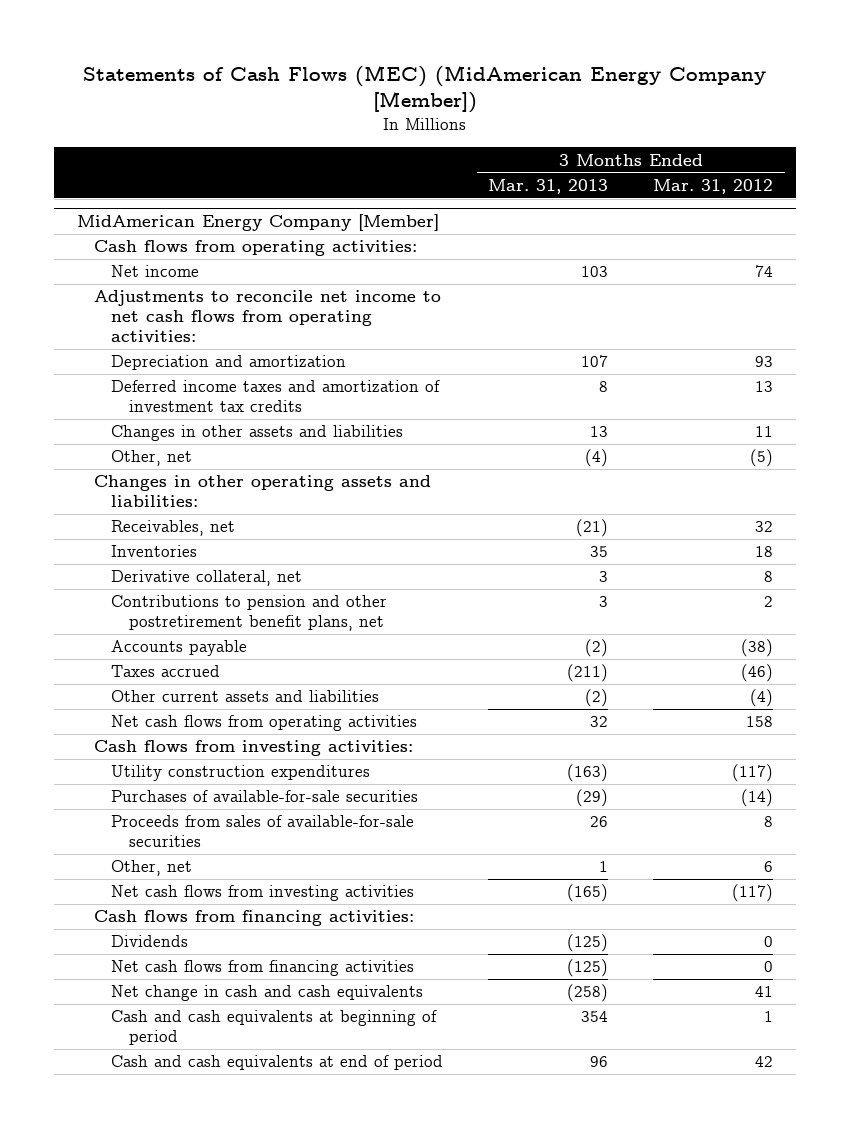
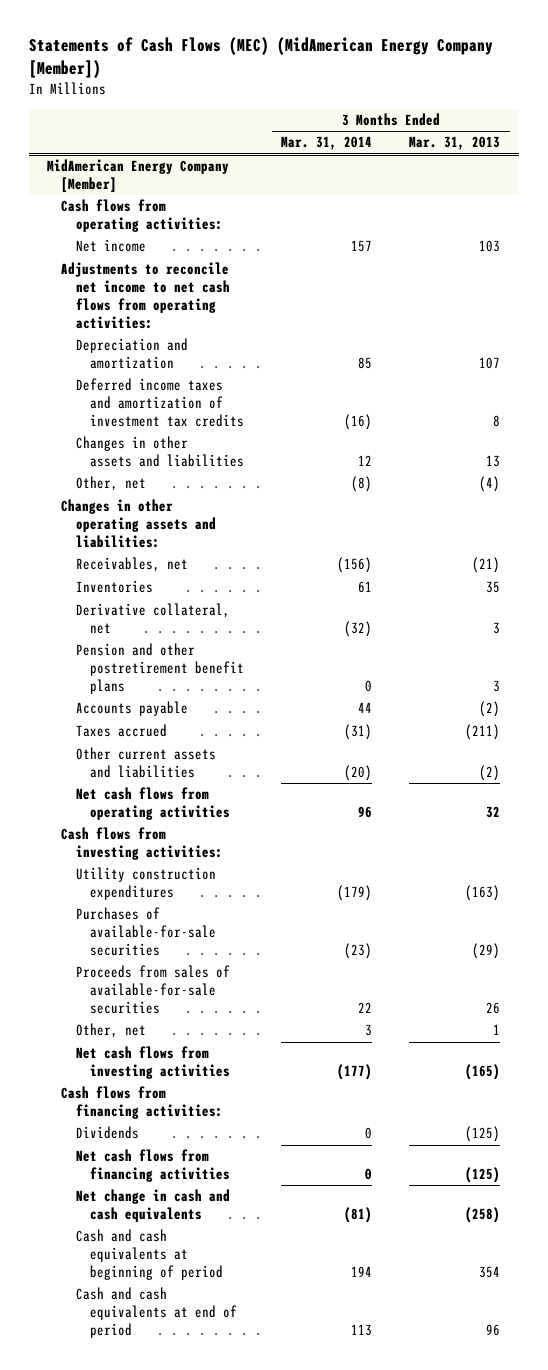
[653,178,774,194] Mar. 31, 2012 -> none
none -> [281,136,373,151] Mar. 31, 2014
[111,595,388,632] Contributions to pension and other postretirement benefit plans, net -> [75,643,244,695] Pension and other postretirement benefit plans

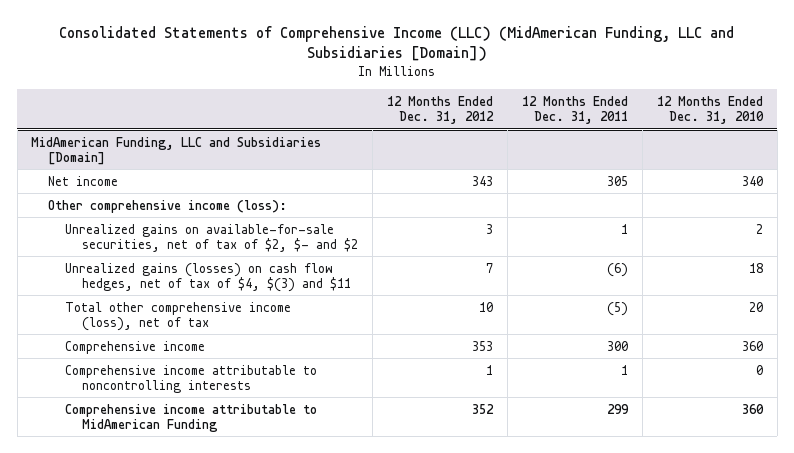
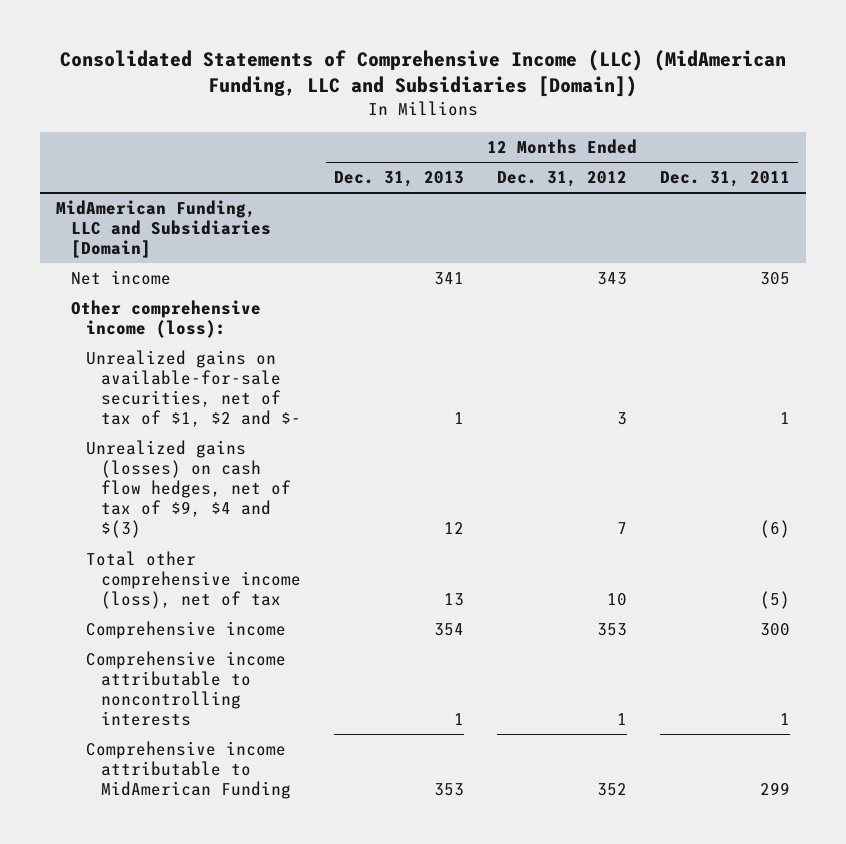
[656,95,764,125] 12 Months Ended Dec. 31, 2010 -> none
none -> [333,171,464,188] Dec. 31, 2013
[65,223,359,252] Unrealized gains on available-for-sale securities, net of tax of $2, $- and $2 -> [86,350,302,428] Unrealized gains on available-for-sale securities, net of tax of $1, $2 and $-
[65,262,352,292] Unrealized gains (losses) on cash flow hedges, net of tax of $4, $(3) and $11 -> [86,440,292,539] Unrealized gains (losses) on cash flow hedges, net of tax of $9, $4 and $(3)

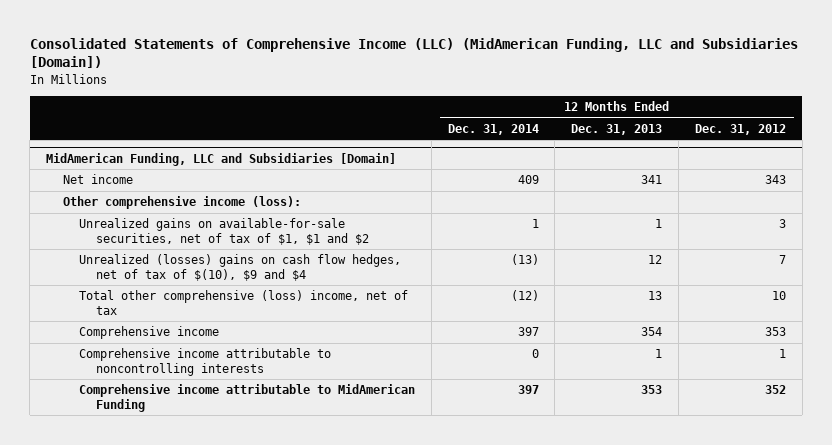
[659,171,790,188] Dec. 31, 2011 -> none
none -> [447,124,539,136] Dec. 31, 2014
[86,350,302,428] Unrealized gains on available-for-sale securities, net of tax of $1, $2 and $- -> [79,218,369,246] Unrealized gains on available-for-sale securities, net of tax of $1, $1 and $2
[86,440,292,539] Unrealized gains (losses) on cash flow hedges, net of tax of $9, $4 and $(3) -> [79,254,402,282] Unrealized (losses) gains on cash flow hedges, net of tax of $(10), $9 and $4
[86,551,302,610] Total other comprehensive income (loss), net of tax -> [79,290,409,316] Total other comprehensive (loss) income, net of tax

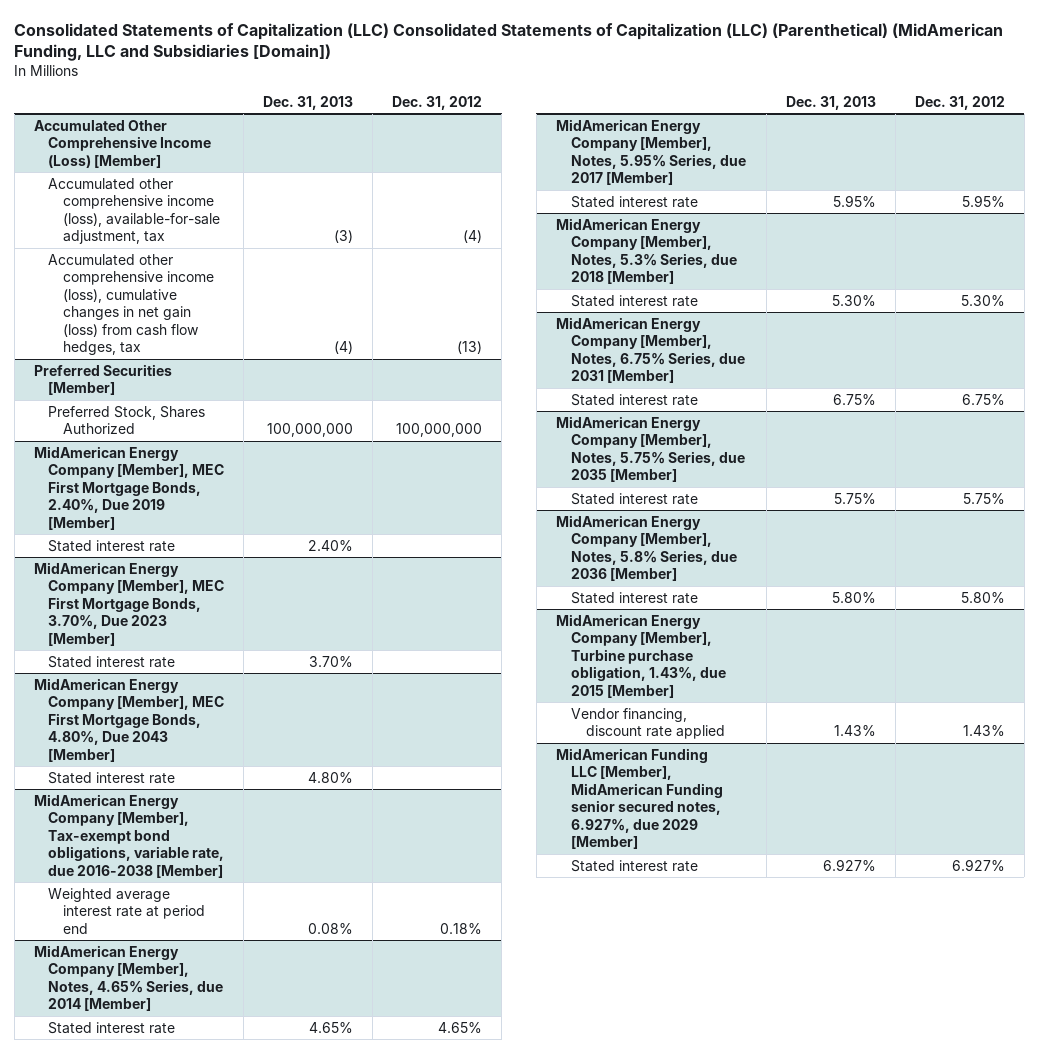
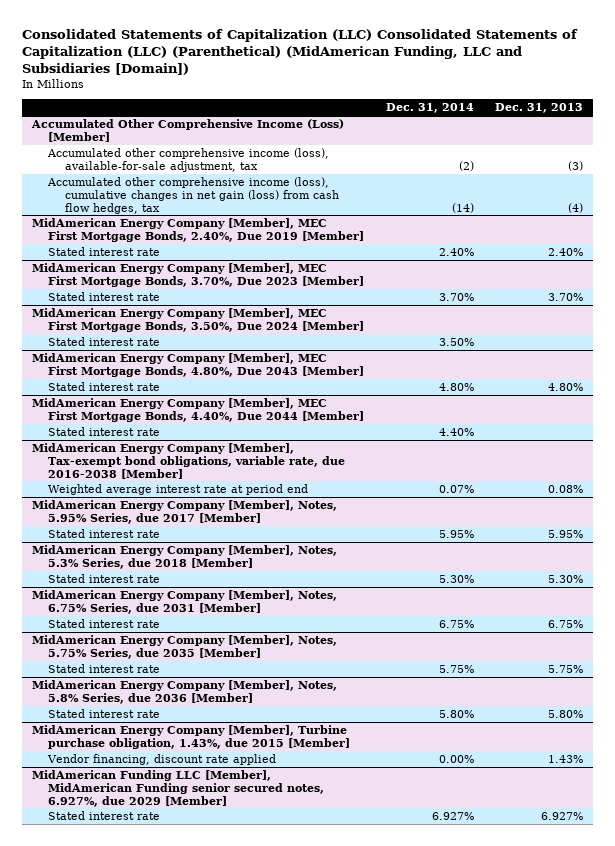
[392,95,483,110] Dec. 31, 2012 -> none
none -> [385,103,474,114] Dec. 31, 2014
[33,363,172,396] Preferred Securities [Member] -> none
[48,405,206,435] Preferred Stock, Shares Authorized -> none
none -> [32,308,365,332] MidAmerican Energy Company [Member], MEC First Mortgage Bonds, 3.50%, Due 2024 [Member]
none -> [48,337,161,347] Stated interest rate
none -> [32,398,365,422] MidAmerican Energy Company [Member], MEC First Mortgage Bonds, 4.40%, Due 2044 [Member]
none -> [48,427,161,437] Stated interest rate
[33,944,224,1012] MidAmerican Energy Company [Member], Notes, 4.65% Series, due 2014 [Member] -> none
[48,1021,176,1034] Stated interest rate -> none

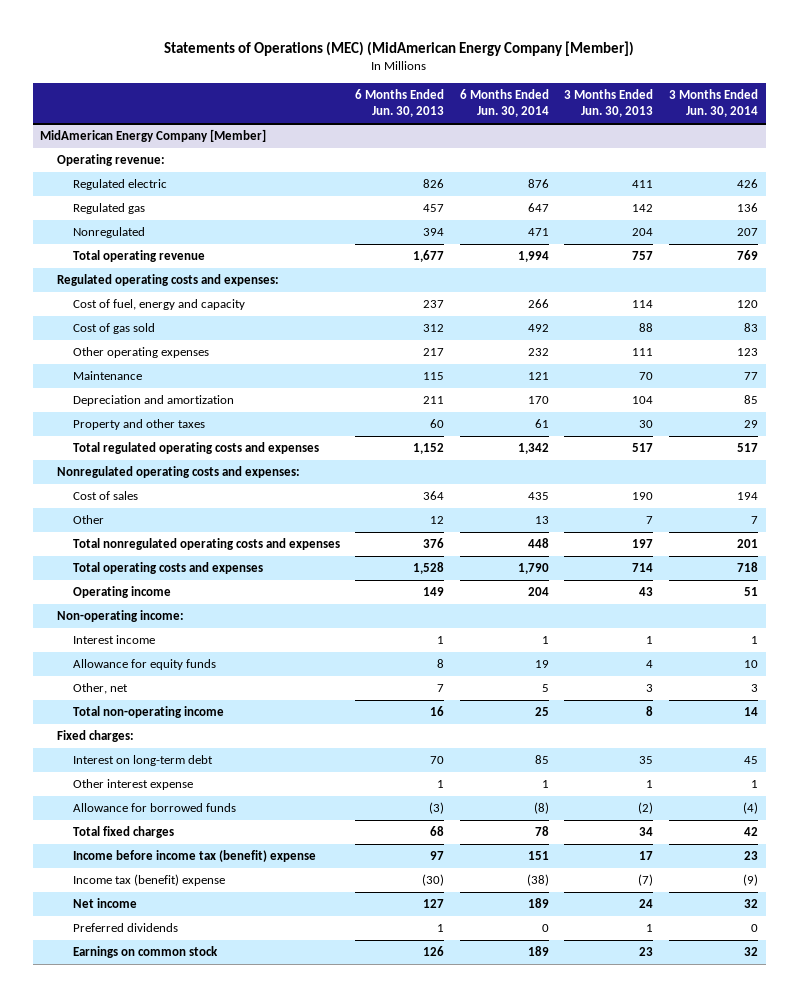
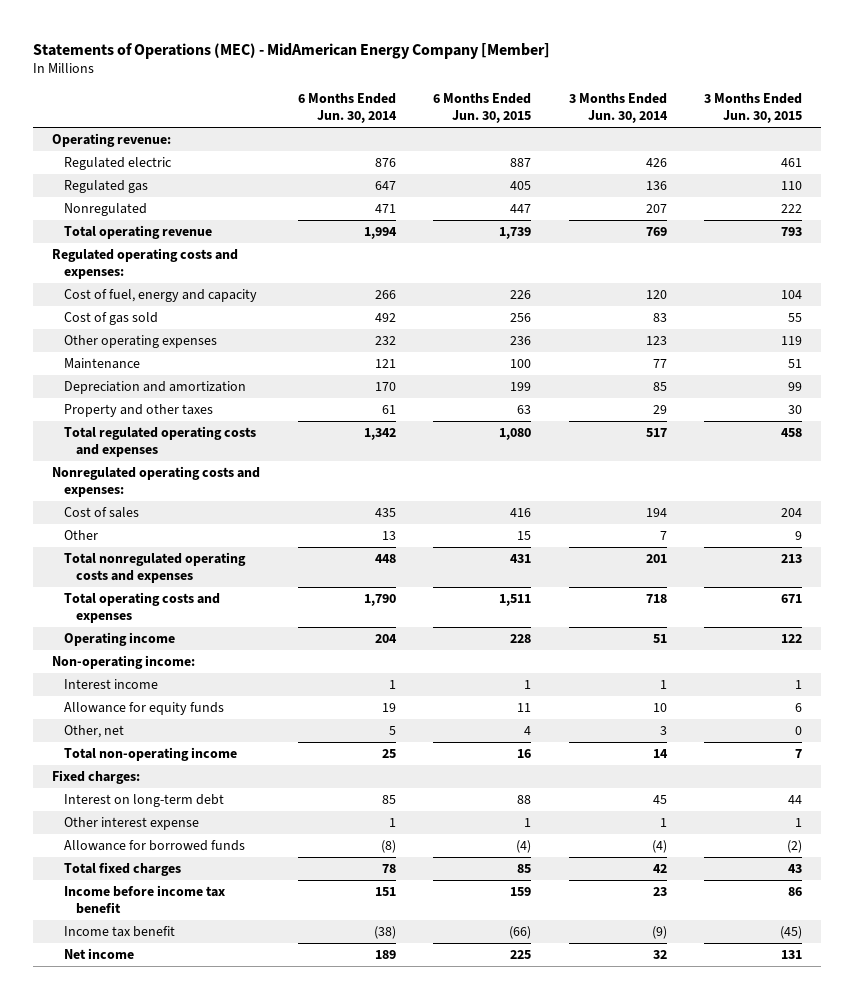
[164,40,635,56] Statements of Operations (MEC) (MidAmerican Energy Company [Member]) -> [33,42,551,59] Statements of Operations (MEC) - MidAmerican Energy Company [Member]
[355,89,445,118] 6 Months Ended Jun. 30, 2013 -> none
[564,89,654,118] 3 Months Ended Jun. 30, 2013 -> none
none -> [433,93,532,124] 6 Months Ended Jun. 30, 2015
none -> [704,93,803,124] 3 Months Ended Jun. 30, 2015
[40,129,267,143] MidAmerican Energy Company [Member] -> none
[72,850,316,863] Income before income tax (benefit) expense -> [64,885,226,915] Income before income tax benefit
[72,874,225,887] Income tax (benefit) expense -> [64,926,176,938] Income tax benefit
[72,923,178,933] Preferred dividends -> none
[72,946,218,959] Earnings on common stock -> none

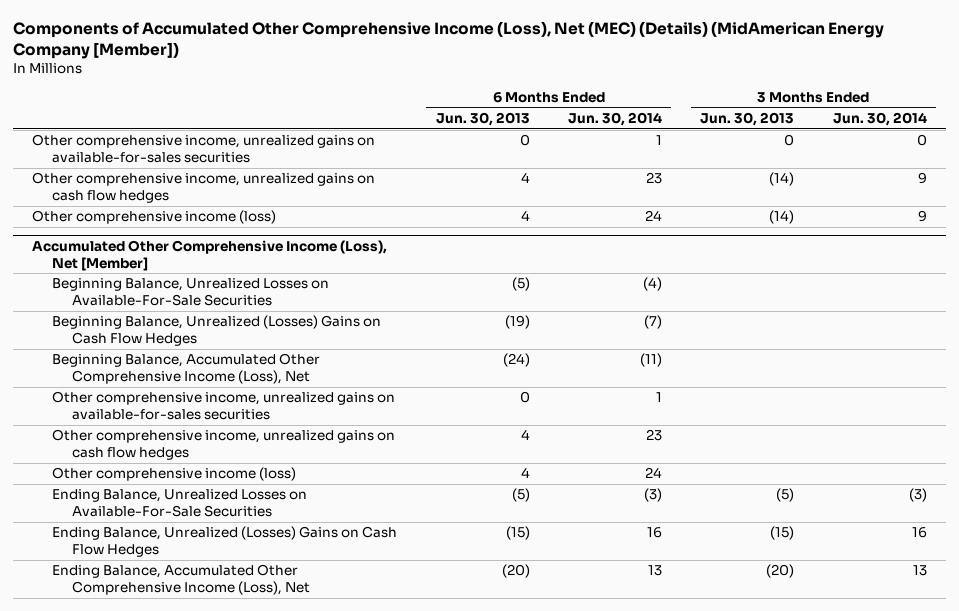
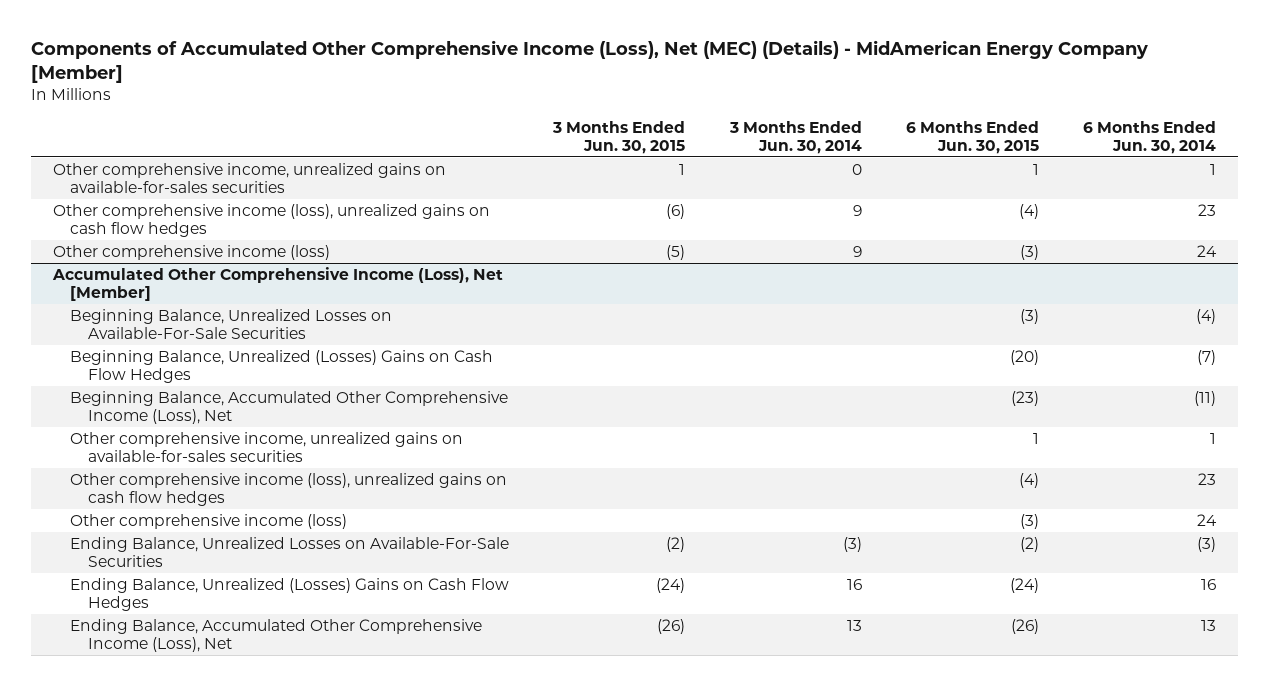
[12,21,884,60] Components of Accumulated Other Comprehensive Income (Loss), Net (MEC) (Details) (MidAmerican Energy Company [Member]) -> [30,39,1148,84] Components of Accumulated Other Comprehensive Income (Loss), Net (MEC) (Details) - MidAmerican Energy Company [Member]
[435,112,530,127] Jun. 30, 2013 -> none
[700,112,795,127] Jun. 30, 2013 -> none
none -> [552,120,686,154] 3 Months Ended Jun. 30, 2015
none -> [905,120,1039,154] 6 Months Ended Jun. 30, 2015
[32,172,376,204] Other comprehensive income, unrealized gains on cash flow hedges -> [52,204,490,237] Other comprehensive income (loss), unrealized gains on cash flow hedges
[52,429,396,461] Other comprehensive income, unrealized gains on cash flow hedges -> [70,473,508,506] Other comprehensive income (loss), unrealized gains on cash flow hedges

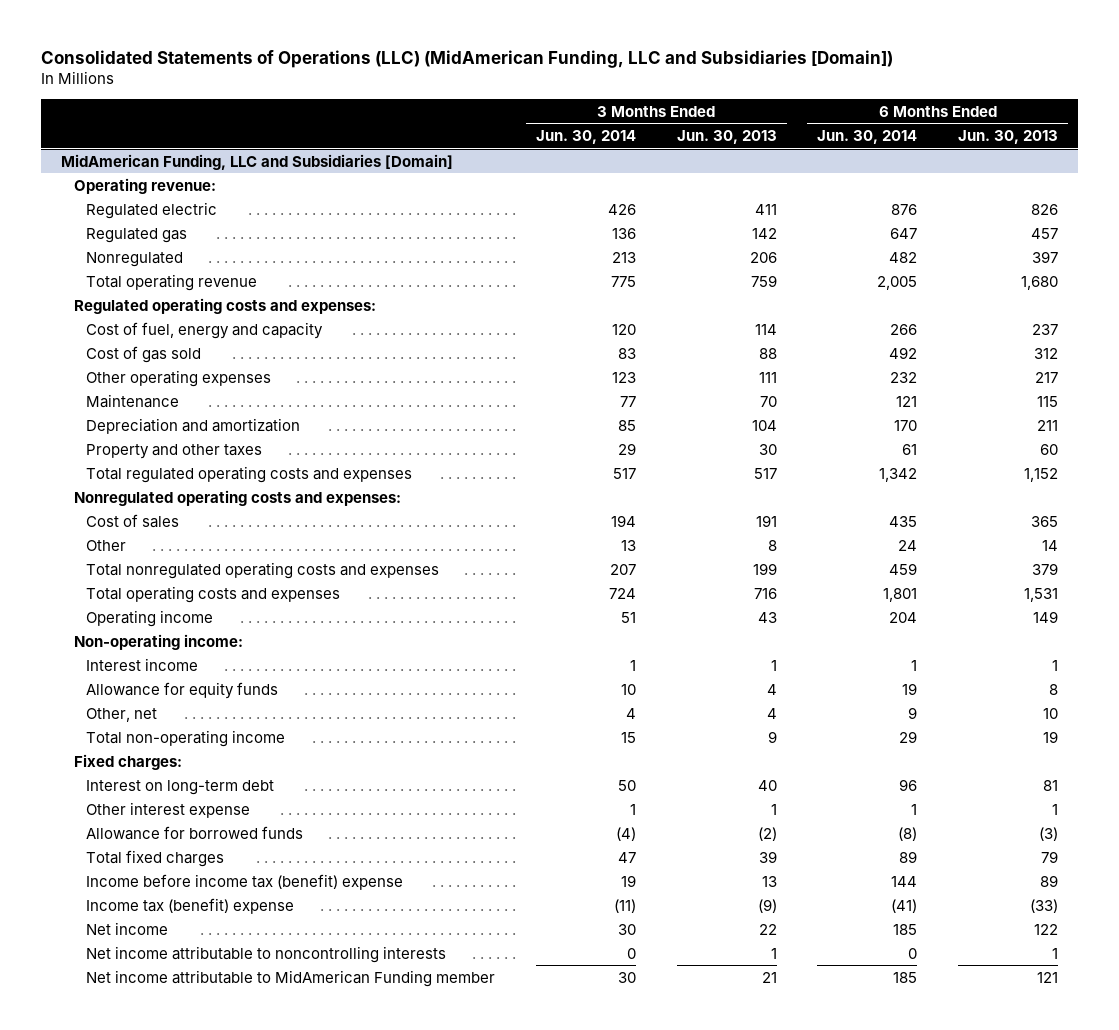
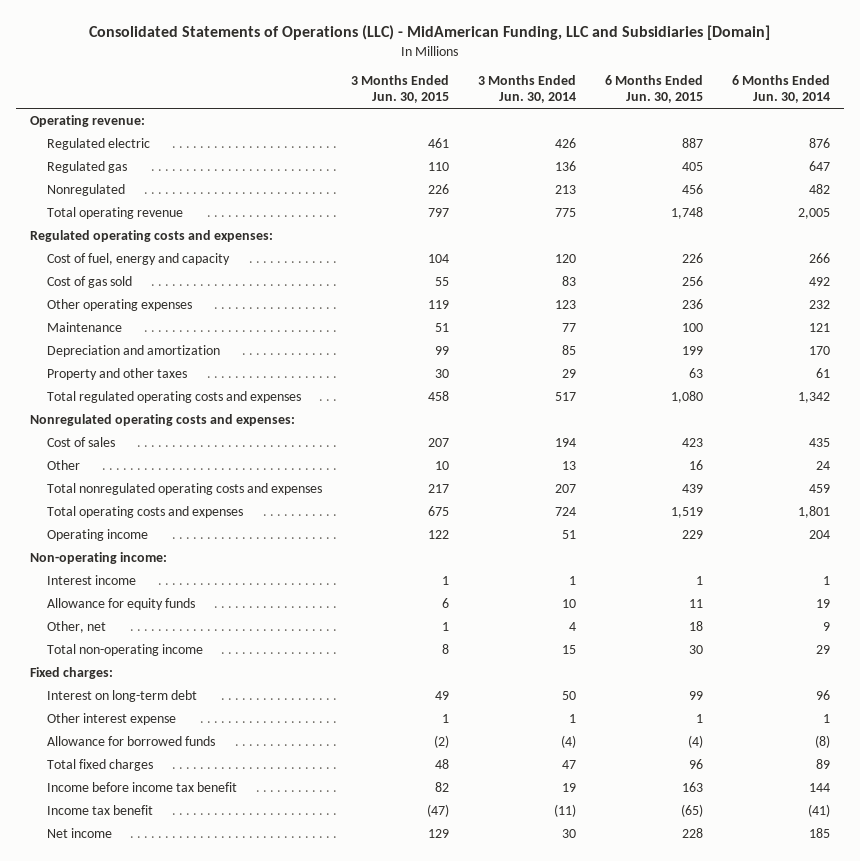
[40,49,893,68] Consolidated Statements of Operations (LLC) (MidAmerican Funding, LLC and Subsidiaries [Domain]) -> [89,25,771,41] Consolidated Statements of Operations (LLC) - MidAmerican Funding, LLC and Subsidiaries [Domain]
[676,130,777,145] Jun. 30, 2013 -> none
[957,130,1058,145] Jun. 30, 2013 -> none
none -> [351,75,450,104] 3 Months Ended Jun. 30, 2015
none -> [605,75,704,104] 6 Months Ended Jun. 30, 2015
[60,153,453,170] MidAmerican Funding, LLC and Subsidiaries [Domain] -> none
[86,873,404,890] Income before income tax (benefit) expense -> [47,781,238,792] Income before income tax benefit
[86,897,295,914] Income tax (benefit) expense -> [47,804,154,815] Income tax benefit
[86,945,447,963] Net income attributable to noncontrolling interests -> none
[86,969,496,987] Net income attributable to MidAmerican Funding member -> none

